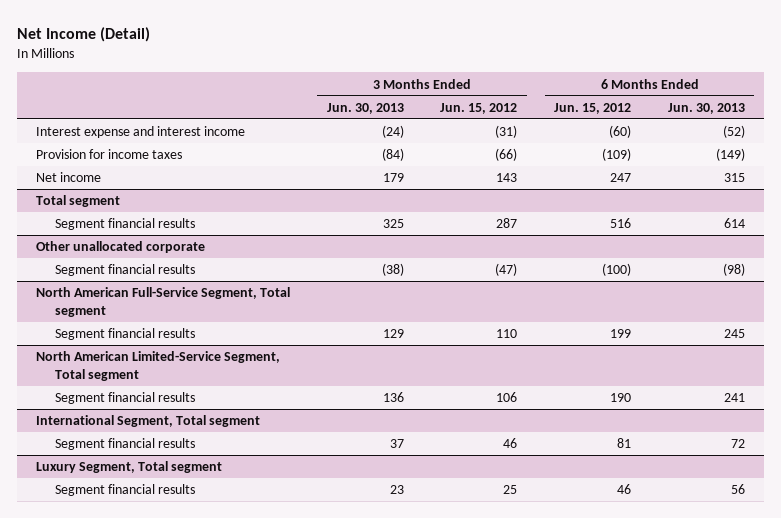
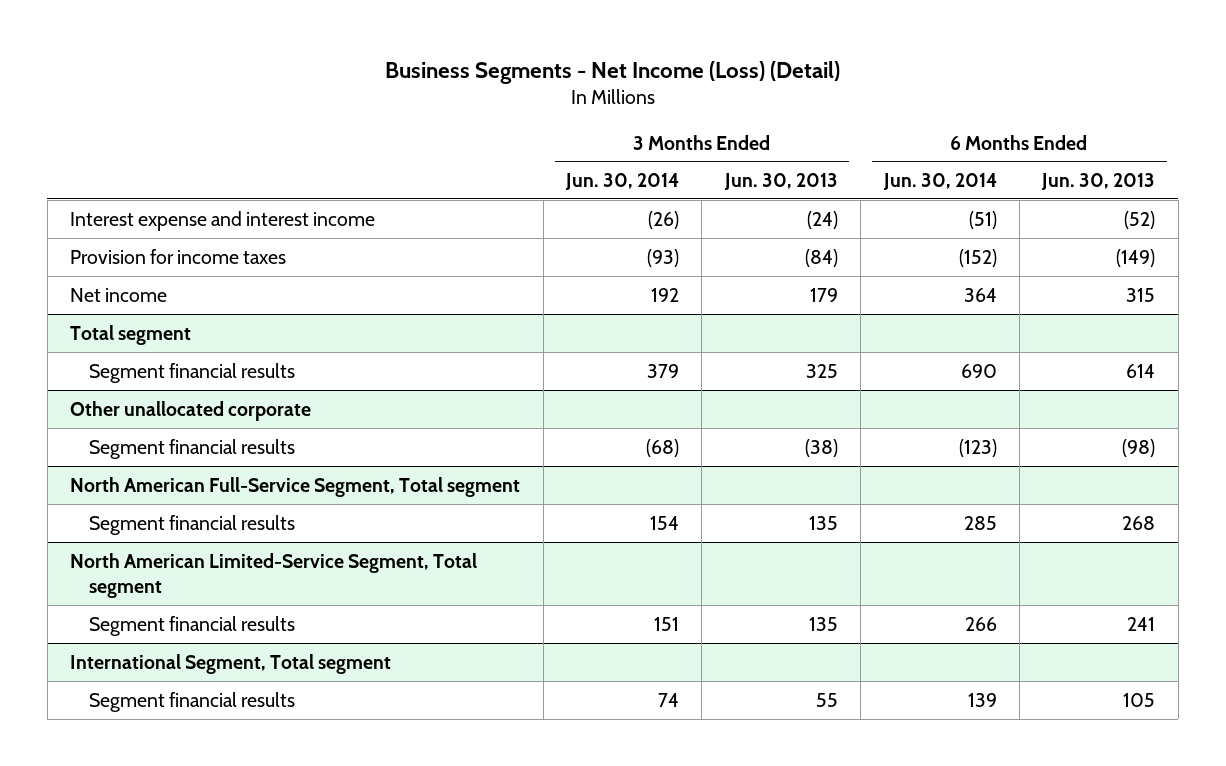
[17,27,151,43] Net Income (Detail) -> [384,60,840,84] Business Segments - Net Income (Loss) (Detail)
[440,102,518,114] Jun. 15, 2012 -> none
[554,102,632,114] Jun. 15, 2012 -> none
none -> [565,173,680,191] Jun. 30, 2014
none -> [882,173,997,191] Jun. 30, 2014
[382,329,404,339] 129 -> [808,515,838,530] 135
[724,329,746,339] 245 -> [1122,515,1156,530] 268
[382,392,404,403] 136 -> [808,616,838,631] 135
[35,461,222,474] Luxury Segment, Total segment -> none
[54,484,195,497] Segment financial results -> none
[389,439,404,449] 37 -> [815,692,838,707] 55
[731,439,746,449] 72 -> [1123,692,1156,707] 105

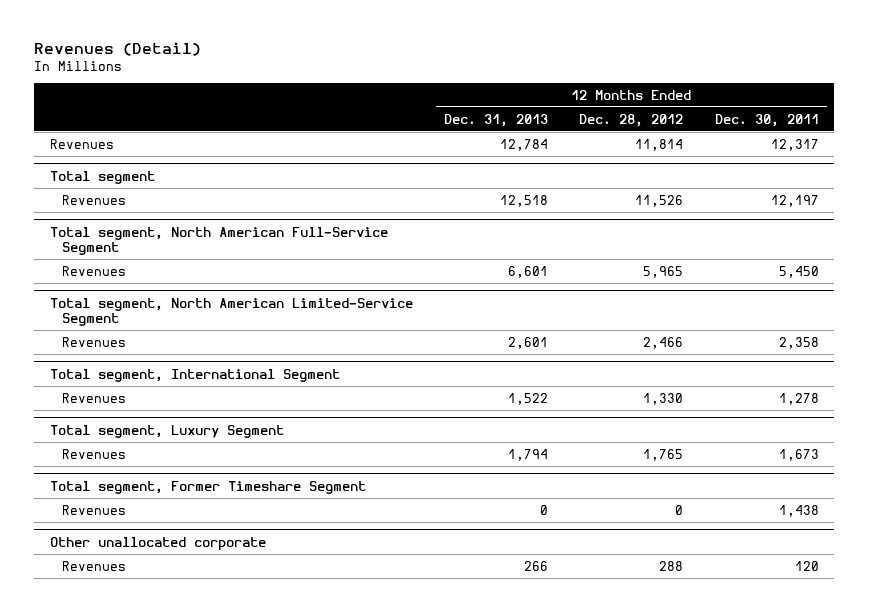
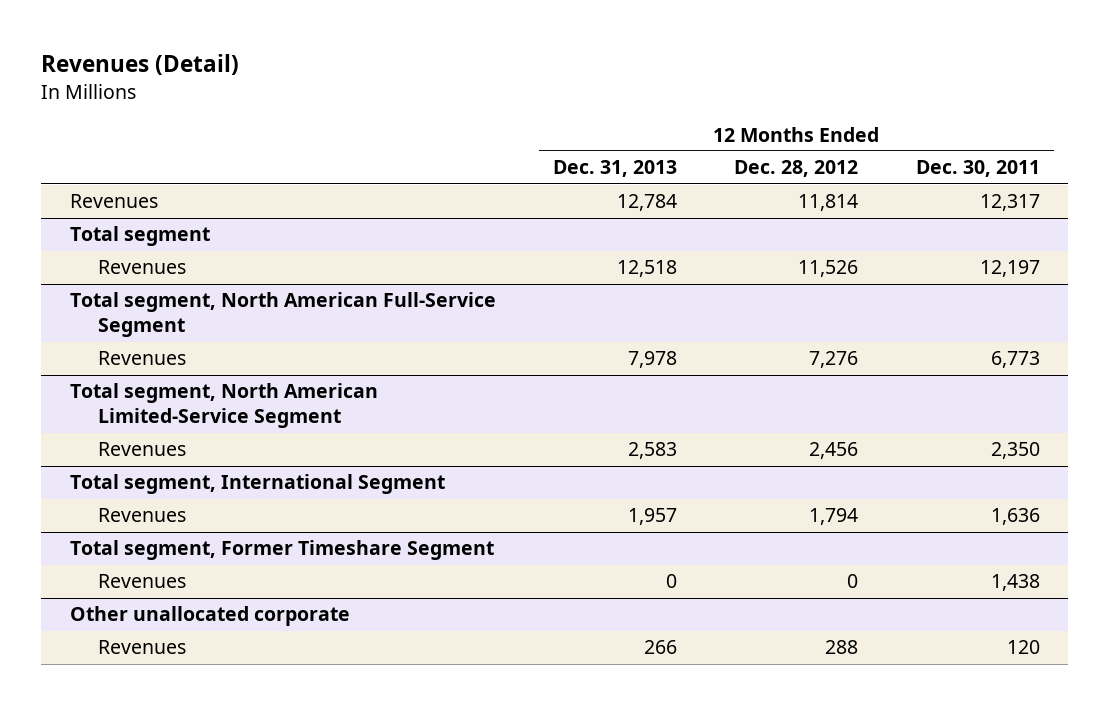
[508,265,549,278] 6,601 -> [628,351,678,369] 7,978
[643,265,684,278] 5,965 -> [809,351,859,369] 7,276
[778,265,819,278] 5,450 -> [990,351,1040,369] 6,773
[508,336,549,349] 2,601 -> [628,442,678,460] 2,583
[643,336,684,349] 2,466 -> [809,442,859,460] 2,456
[778,336,819,349] 2,358 -> [990,442,1040,460] 2,350
[49,424,284,438] Total segment, Luxury Segment -> none
[61,448,126,459] Revenues -> none
[508,392,549,405] 1,522 -> [628,508,678,526] 1,957
[643,392,684,405] 1,330 -> [809,508,859,526] 1,794
[778,392,819,405] 1,278 -> [990,508,1040,526] 1,636

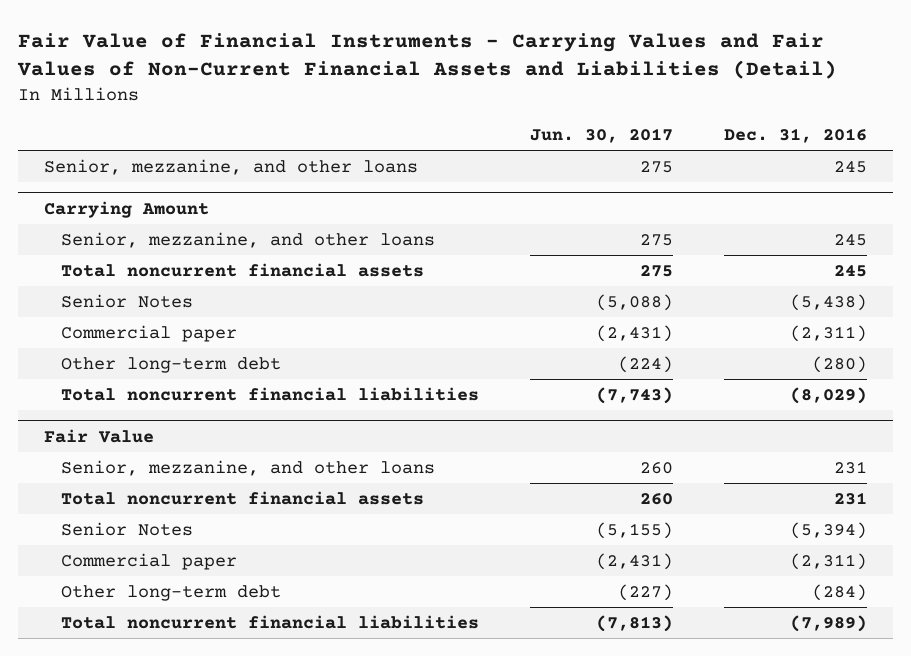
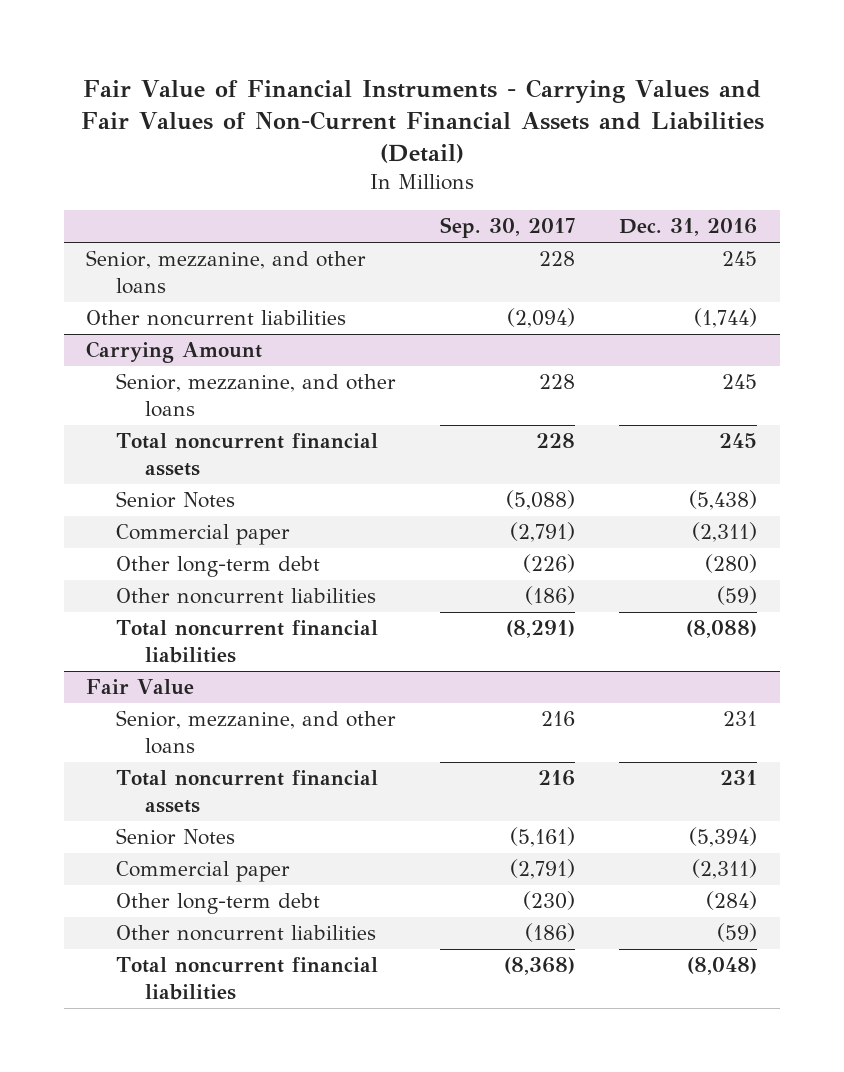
[529,127,673,143] Jun. 30, 2017 -> none
none -> [440,217,576,239] Sep. 30, 2017
none -> [86,310,347,327] Other noncurrent liabilities
none -> [115,588,376,605] Other noncurrent liabilities
[790,387,868,405] (8,029) -> [686,620,758,639] (8,088)
none -> [115,925,376,942] Other noncurrent liabilities
[790,615,868,633] (7,989) -> [687,957,758,976] (8,048)

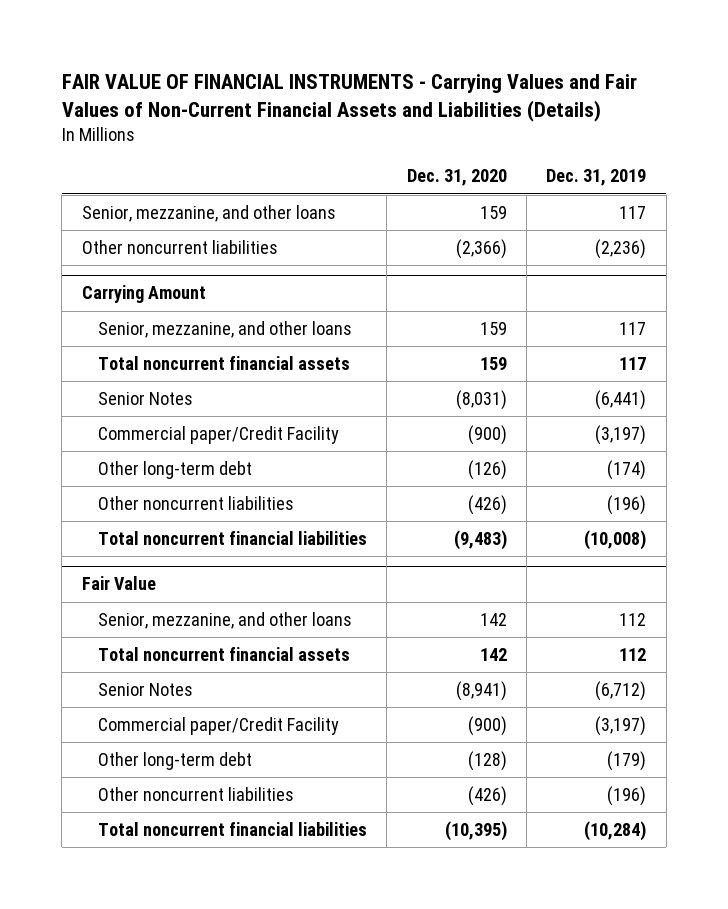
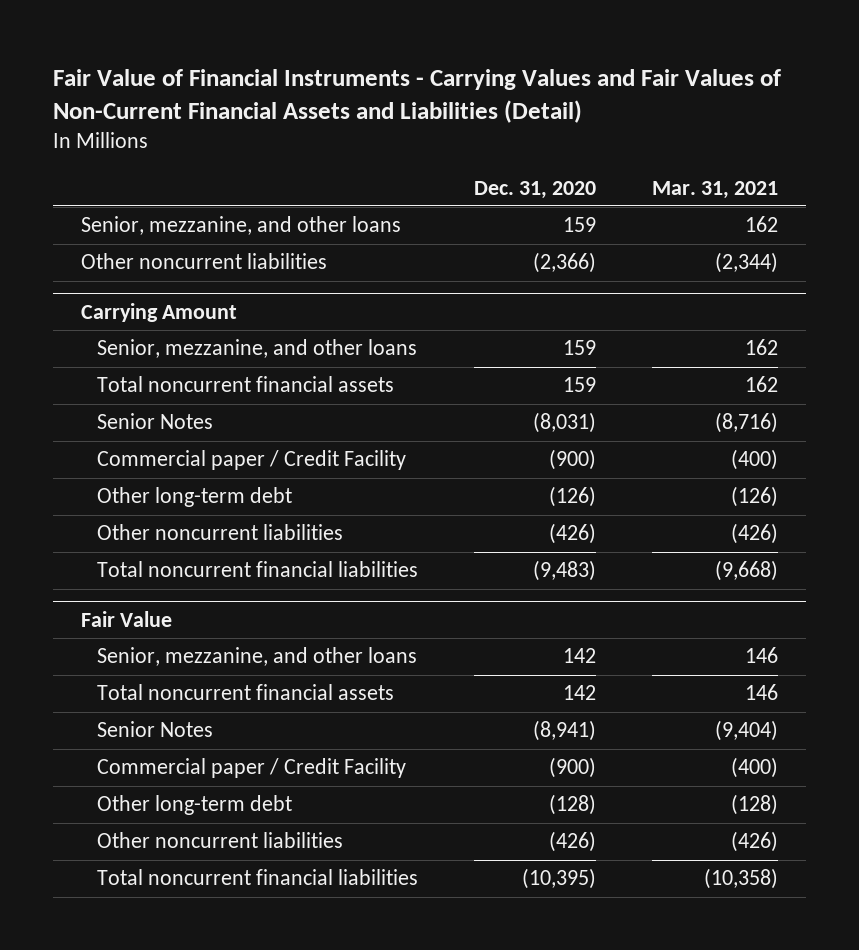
[61,74,637,122] FAIR VALUE OF FINANCIAL INSTRUMENTS - Carrying Values and Fair Values of Non-Current Financial Assets and Liabilities (Details) -> [53,69,782,124] Fair Value of Financial Instruments - Carrying Values and Fair Values of Non-Current Financial Assets and Liabilities (Detail)
[546,169,647,187] Dec. 31, 2019 -> none
none -> [651,180,778,199] Mar. 31, 2021
[97,425,339,444] Commercial paper/Credit Facility -> [97,450,407,471] Commercial paper / Credit Facility
[97,716,339,735] Commercial paper/Credit Facility -> [97,758,407,779] Commercial paper / Credit Facility

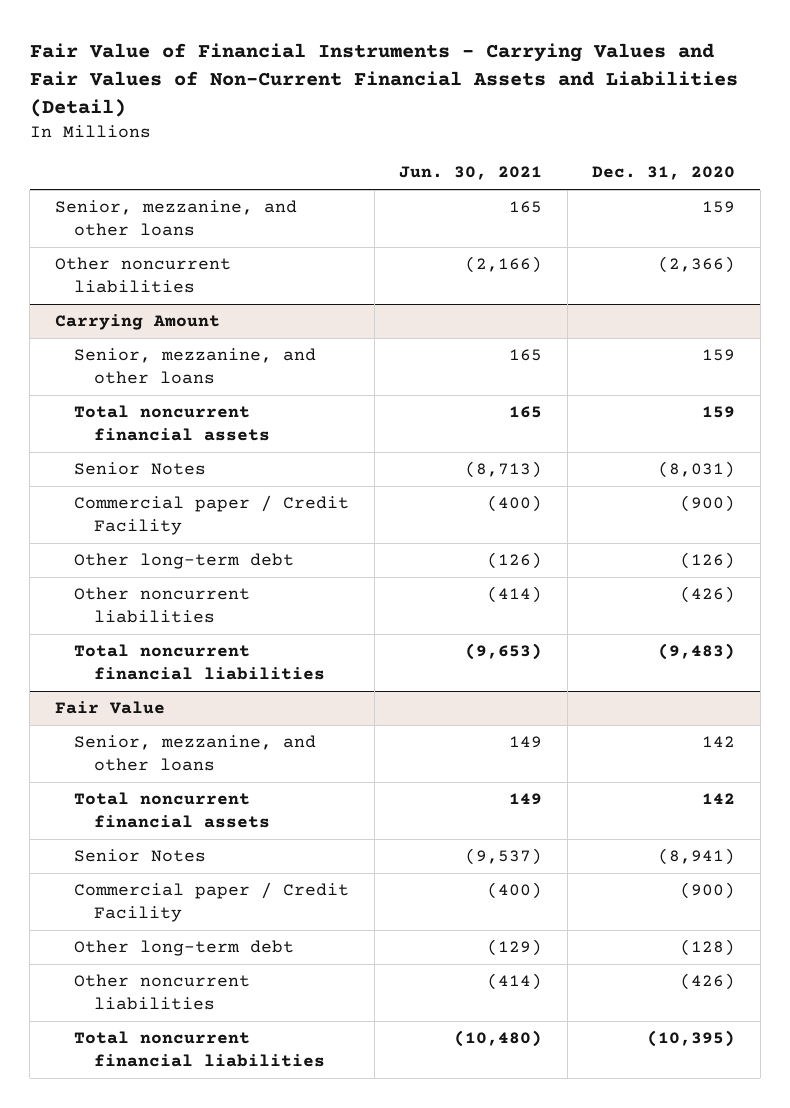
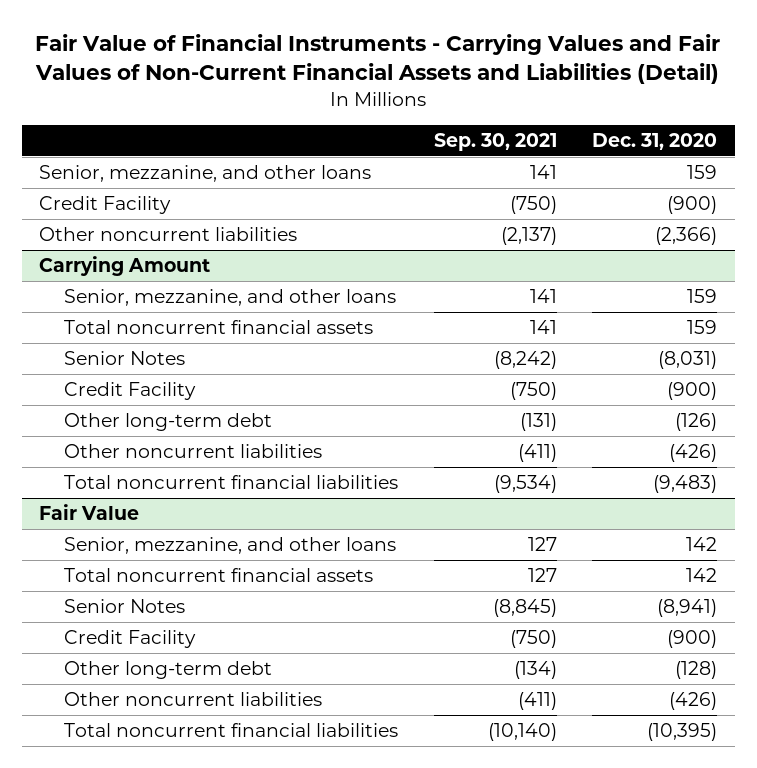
[399,166,543,181] Jun. 30, 2021 -> none
none -> [433,132,557,151] Sep. 30, 2021
none -> [39,196,172,215] Credit Facility
[74,495,350,536] Commercial paper / Credit Facility -> [64,382,197,401] Credit Facility
[74,882,350,923] Commercial paper / Credit Facility -> [64,630,197,649] Credit Facility

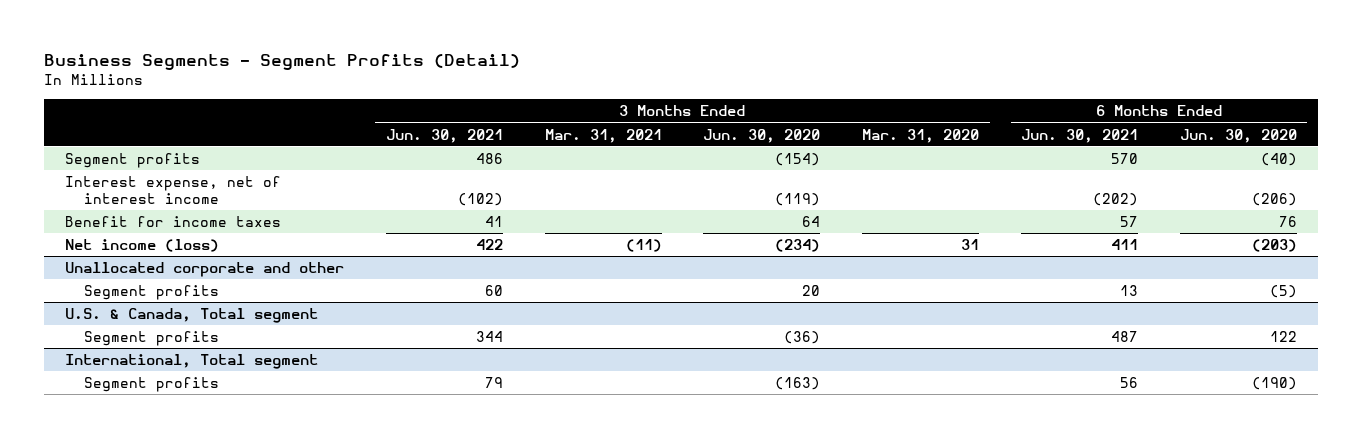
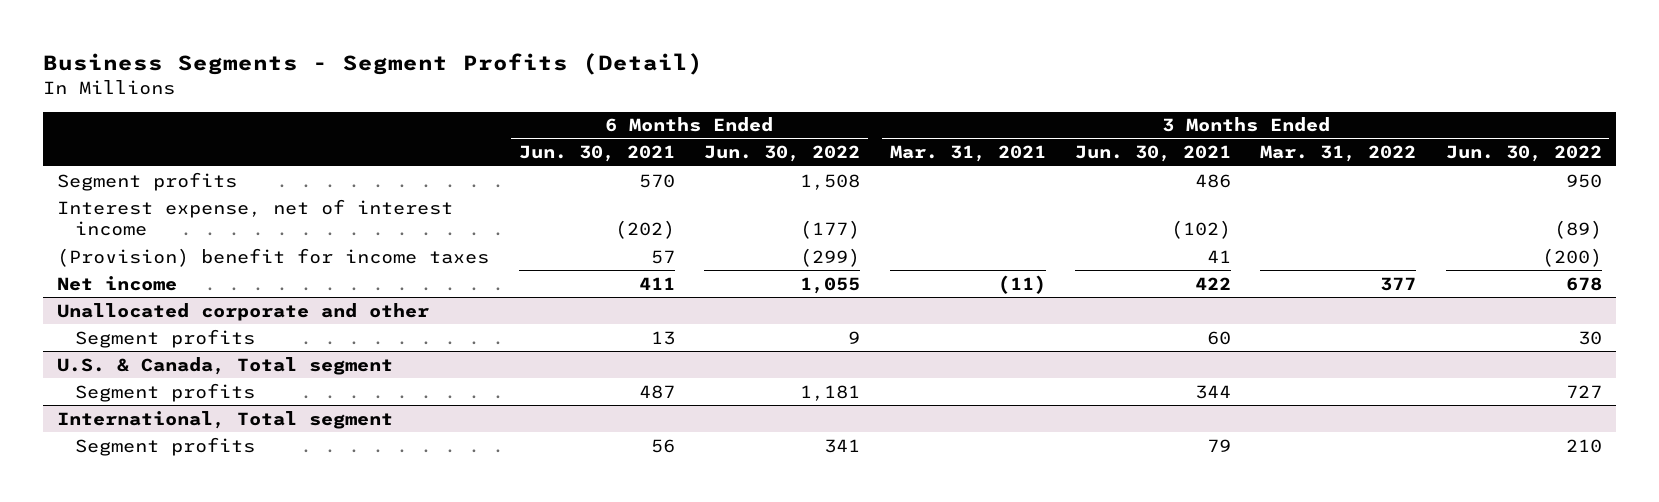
[703,128,821,143] Jun. 30, 2020 -> none
[862,128,980,143] Mar. 31, 2020 -> none
[1179,128,1297,143] Jun. 30, 2020 -> none
none -> [704,145,861,163] Jun. 30, 2022
none -> [1260,145,1417,163] Mar. 31, 2022
none -> [1445,145,1602,163] Jun. 30, 2022
[64,216,281,228] Benefit for income taxes -> [57,247,490,267] (Provision) benefit for income taxes
[64,239,219,253] Net income (loss) -> [57,275,178,291] Net income

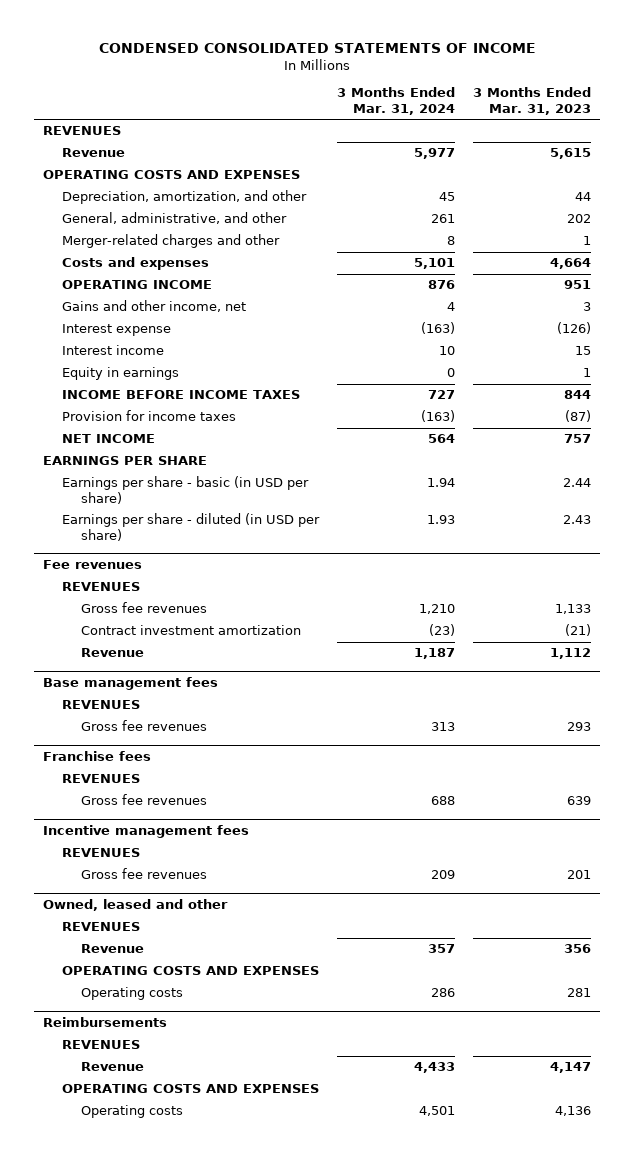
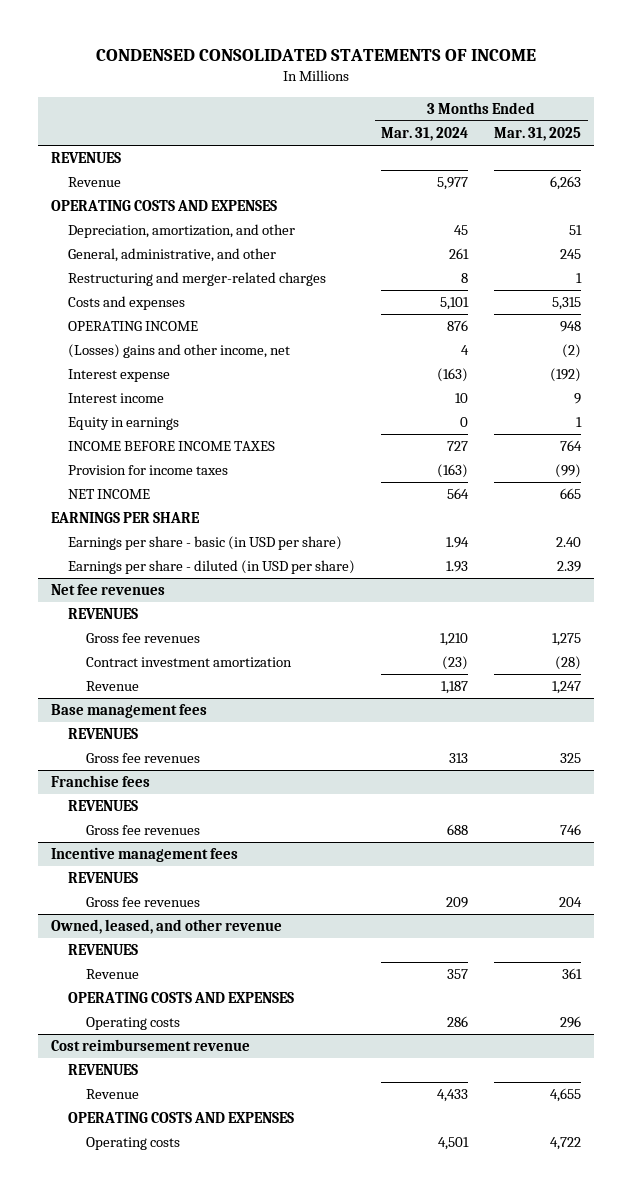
[472,87,591,115] 3 Months Ended Mar. 31, 2023 -> none
none -> [494,127,582,142] Mar. 31, 2025
[62,234,281,249] Merger-related charges and other -> [68,272,327,287] Restructuring and merger-related charges
[62,300,247,313] Gains and other income, net -> [68,344,291,359] (Losses) gains and other income, net
[42,560,142,570] Fee revenues -> [50,584,165,596] Net fee revenues
[42,899,228,912] Owned, leased and other -> [50,919,282,935] Owned, leased, and other revenue
[42,1017,167,1028] Reimbursements -> [50,1039,250,1052] Cost reimbursement revenue

